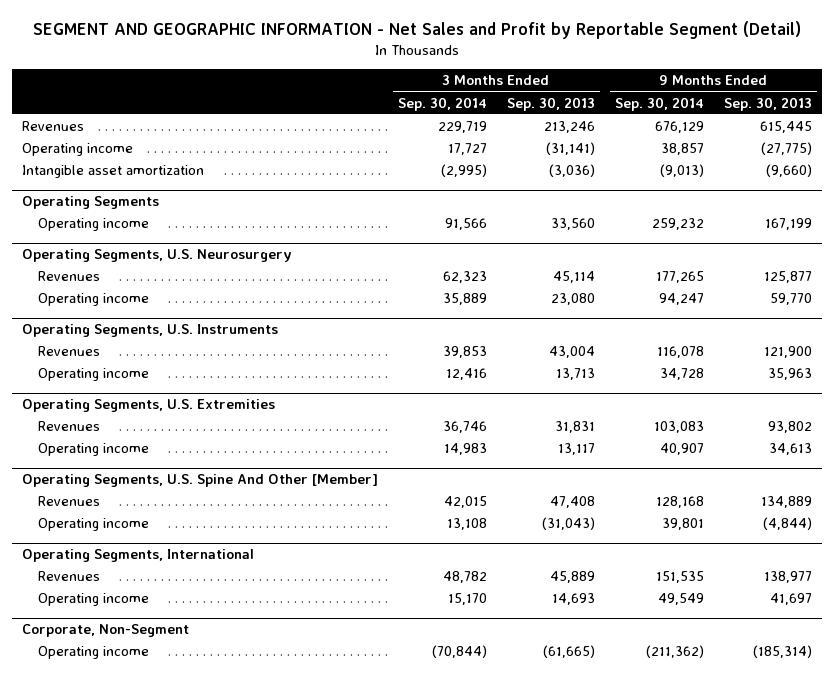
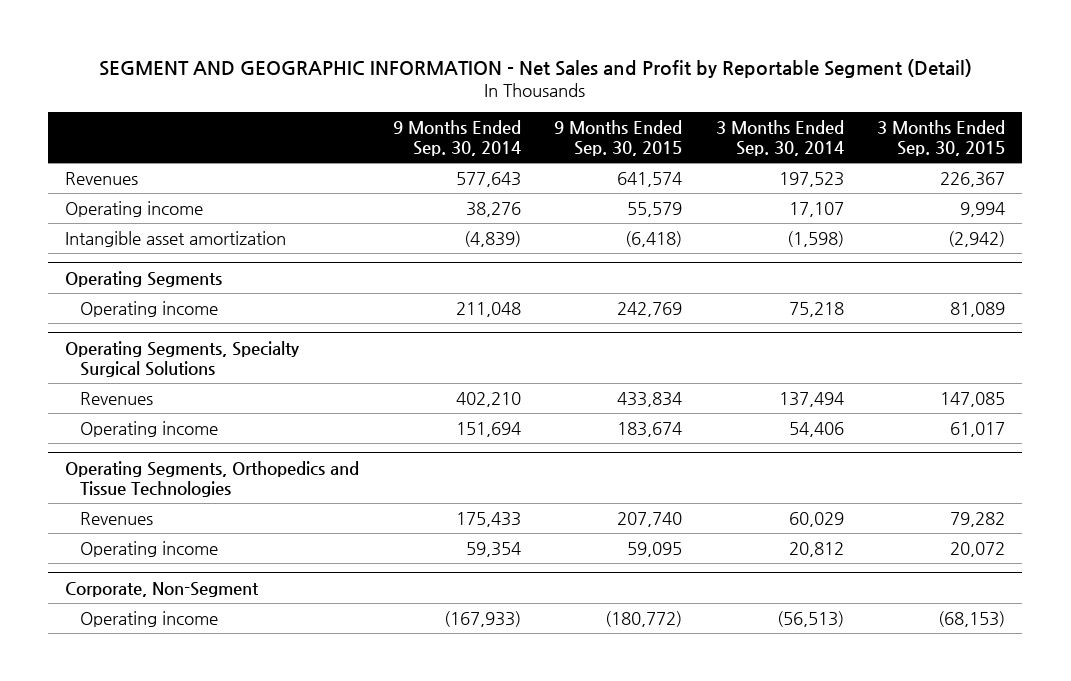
[506,96,595,111] Sep. 30, 2013 -> none
[723,96,812,111] Sep. 30, 2013 -> none
none -> [554,120,683,156] 9 Months Ended Sep. 30, 2015
none -> [877,120,1006,156] 3 Months Ended Sep. 30, 2015
[438,121,488,134] 229,719 -> [778,171,844,187] 197,523
[654,121,704,134] 676,129 -> [455,171,521,187] 577,643
[448,143,488,156] 17,727 -> [788,201,844,217] 17,107
[660,143,704,156] 38,857 -> [465,201,521,217] 38,276
[441,164,488,178] (2,995) -> [786,230,844,247] (1,598)
[659,164,704,178] (9,013) -> [463,230,521,247] (4,839)
[22,249,293,263] Operating Segments, U.S. Neurosurgery -> none
[22,324,279,338] Operating Segments, U.S. Instruments -> none
[22,399,276,413] Operating Segments, U.S. Extremities -> none
[38,421,101,432] Revenues -> none
[38,443,150,457] Operating income -> none
[22,474,379,488] Operating Segments, U.S. Spine And Other [Member] -> none
[38,496,101,507] Revenues -> none
[38,518,150,532] Operating income -> none
[22,549,255,563] Operating Segments, International -> none
[38,571,101,582] Revenues -> none
[38,593,150,607] Operating income -> none
[445,218,488,231] 91,566 -> [788,301,844,317] 75,218
[651,218,704,231] 259,232 -> [455,301,521,317] 211,048
none -> [65,340,300,377] Operating Segments, Specialty Surgical Solutions
[443,271,488,284] 62,323 -> [778,391,844,407] 137,494
[655,271,704,284] 177,265 -> [455,391,521,407] 402,210
[443,293,488,306] 35,889 -> [788,421,844,437] 54,406
[658,293,704,306] 94,247 -> [455,421,521,437] 151,694
none -> [65,460,360,497] Operating Segments, Orthopedics and Tissue Technologies
[443,346,488,359] 39,853 -> [788,511,844,527] 60,029
[656,346,704,359] 116,078 -> [455,511,521,527] 175,433
[446,368,488,381] 12,416 -> [788,541,844,557] 20,812
[659,368,704,381] 34,728 -> [465,541,521,557] 59,354
[432,645,488,659] (70,844) -> [776,610,844,627] (56,513)
[645,645,704,659] (211,362) -> [443,610,521,627] (167,933)

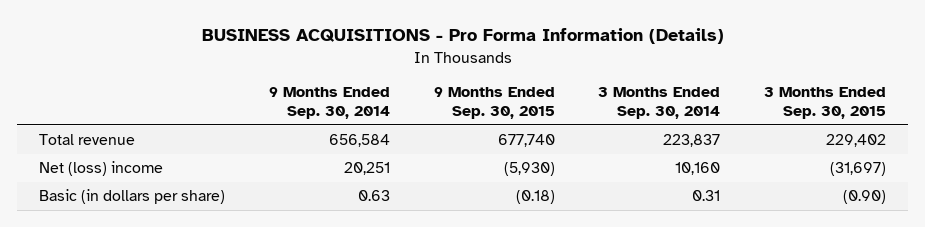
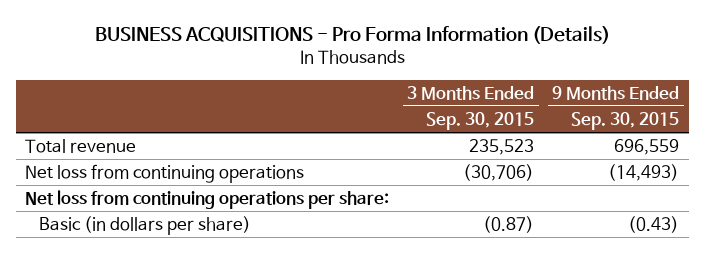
[268,87,390,120] 9 Months Ended Sep. 30, 2014 -> none
[598,87,721,120] 3 Months Ended Sep. 30, 2014 -> none
[497,134,555,148] 677,740 -> [614,138,680,155] 696,559
[826,134,887,148] 229,402 -> [469,138,535,155] 235,523
[38,161,163,177] Net (loss) income -> [24,163,304,183] Net loss from continuing operations
[503,162,555,177] (5,930) -> [608,163,680,181] (14,493)
[830,162,887,177] (31,697) -> [463,163,535,181] (30,706)
none -> [24,189,389,209] Net loss from continuing operations per share:
[515,190,555,205] (0.18) -> [628,215,680,233] (0.43)
[843,190,887,205] (0.90) -> [483,215,535,233] (0.87)

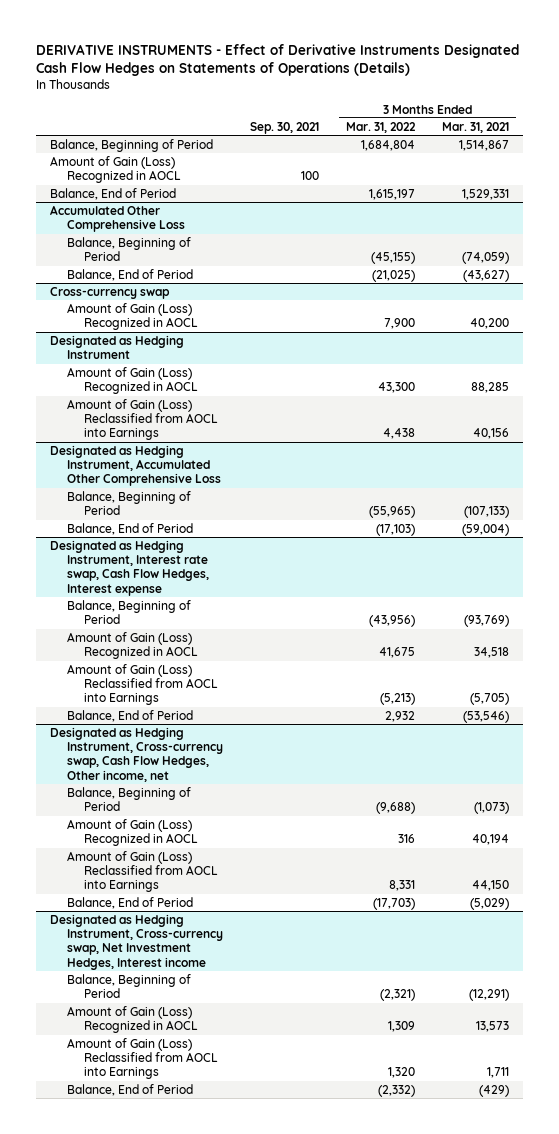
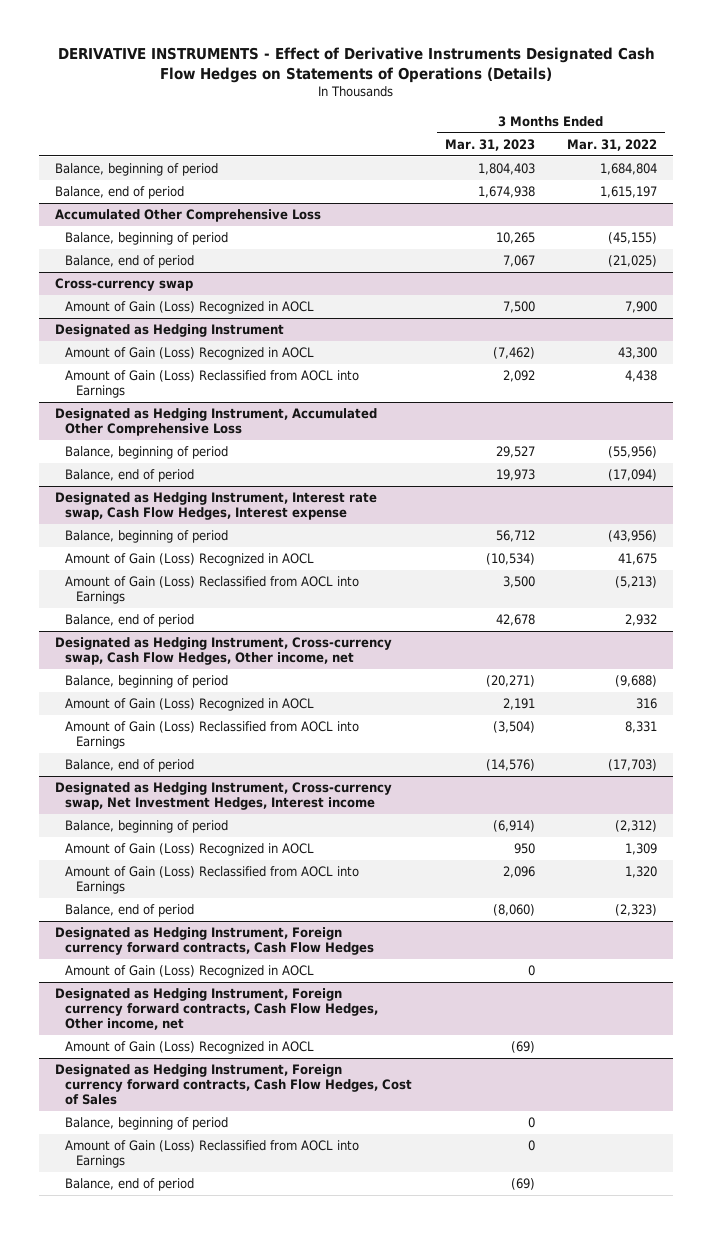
[249,121,319,134] Sep. 30, 2021 -> none
[442,121,510,133] Mar. 31, 2021 -> none
none -> [444,139,535,152] Mar. 31, 2023
[49,155,181,184] Amount of Gain (Loss) Recognized in AOCL -> none
[49,138,213,152] Balance, Beginning of Period -> [54,163,218,177] Balance, beginning of period
[49,187,176,200] Balance, End of Period -> [54,186,184,200] Balance, end of period
[66,236,191,262] Balance, Beginning of Period -> [65,232,229,246] Balance, beginning of period
[66,268,193,281] Balance, End of Period -> [65,255,195,269] Balance, end of period
[66,490,191,516] Balance, Beginning of Period -> [65,446,229,460] Balance, beginning of period
[368,506,415,519] (55,965) -> [607,446,657,459] (55,956)
[66,522,193,535] Balance, End of Period -> [65,469,195,483] Balance, end of period
[375,523,415,536] (17,103) -> [607,469,657,482] (17,094)
[66,599,191,625] Balance, Beginning of Period -> [65,530,229,544] Balance, beginning of period
[66,709,193,722] Balance, End of Period -> [65,614,195,628] Balance, end of period
[66,786,191,812] Balance, Beginning of Period -> [65,675,229,689] Balance, beginning of period
[66,896,193,909] Balance, End of Period -> [65,759,195,773] Balance, end of period
[66,973,191,999] Balance, Beginning of Period -> [65,820,229,834] Balance, beginning of period
[379,989,415,1002] (2,321) -> [614,820,657,833] (2,312)
[66,1083,193,1096] Balance, End of Period -> [65,904,195,918] Balance, end of period
[377,1084,415,1097] (2,332) -> [614,904,657,917] (2,323)
none -> [54,927,375,956] Designated as Hedging Instrument, Foreign currency forward contracts, Cash Flow Hedges
none -> [65,965,315,979] Amount of Gain (Loss) Recognized in AOCL
none -> [54,988,379,1031] Designated as Hedging Instrument, Foreign currency forward contracts, Cash Flow Hedges, Other income, net
none -> [65,1041,315,1055] Amount of Gain (Loss) Recognized in AOCL
none -> [54,1064,413,1106] Designated as Hedging Instrument, Foreign currency forward contracts, Cash Flow Hedges, Cost of Sales
none -> [65,1117,229,1131] Balance, beginning of period
none -> [65,1140,360,1169] Amount of Gain (Loss) Reclassified from AOCL into Earnings
none -> [65,1178,195,1192] Balance, end of period

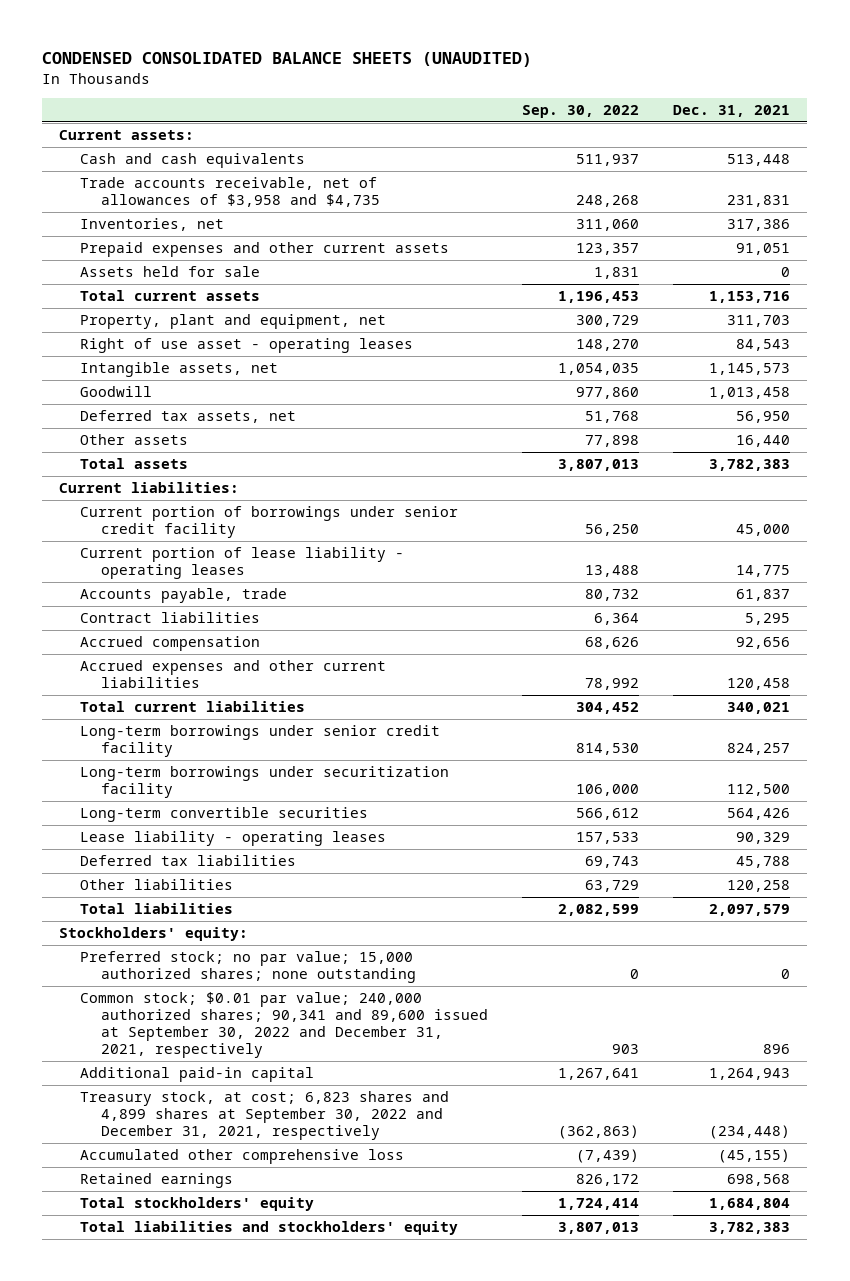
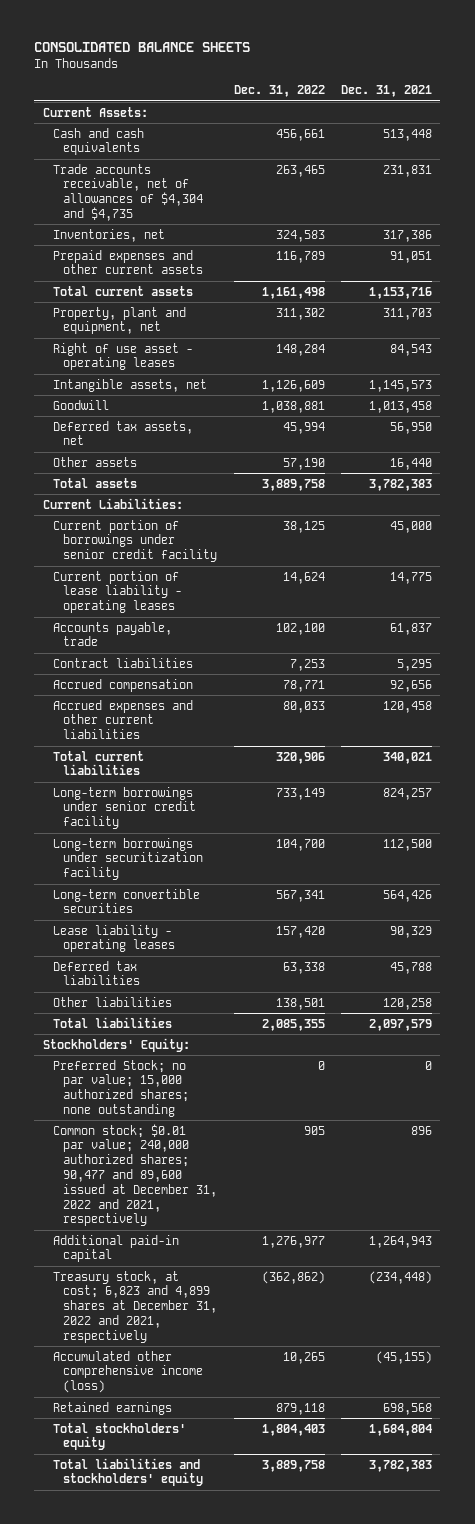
[42,52,533,68] CONDENSED CONSOLIDATED BALANCE SHEETS (UNAUDITED) -> [34,42,251,53] CONSOLIDATED BALANCE SHEETS
[521,104,639,118] Sep. 30, 2022 -> none
none -> [233,85,325,98] Dec. 31, 2022
[59,130,195,141] Current assets: -> [42,106,148,117] Current Assets:
[79,177,380,208] Trade accounts receivable, net of allowances of $3,958 and $4,735 -> [53,163,204,221] Trade accounts receivable, net of allowances of $4,304 and $4,735
[79,266,260,278] Assets held for sale -> none
[59,482,240,494] Current liabilities: -> [42,497,183,509] Current Liabilities:
[59,927,249,942] Stockholders' equity: -> [42,1037,190,1052] Stockholders' Equity:
[79,951,416,984] Preferred stock; no par value; 15,000 authorized shares; none outstanding -> [53,1059,190,1117] Preferred Stock; no par value; 15,000 authorized shares; none outstanding
[79,992,488,1059] Common stock; $0.01 par value; 240,000 authorized shares; 90,341 and 89,600 issued at September 30, 2022 and December 31, 2021, respectively -> [53,1123,218,1227] Common stock; $0.01 par value; 240,000 authorized shares; 90,477 and 89,600 issued at December 31, 2022 and 2021, respectively
[79,1091,449,1141] Treasury stock, at cost; 6,823 shares and 4,899 shares at September 30, 2022 and December 31, 2021, respectively -> [53,1270,218,1343] Treasury stock, at cost; 6,823 and 4,899 shares at December 31, 2022 and 2021, respectively
[79,1149,404,1165] Accumulated other comprehensive loss -> [53,1350,204,1394] Accumulated other comprehensive income (loss)

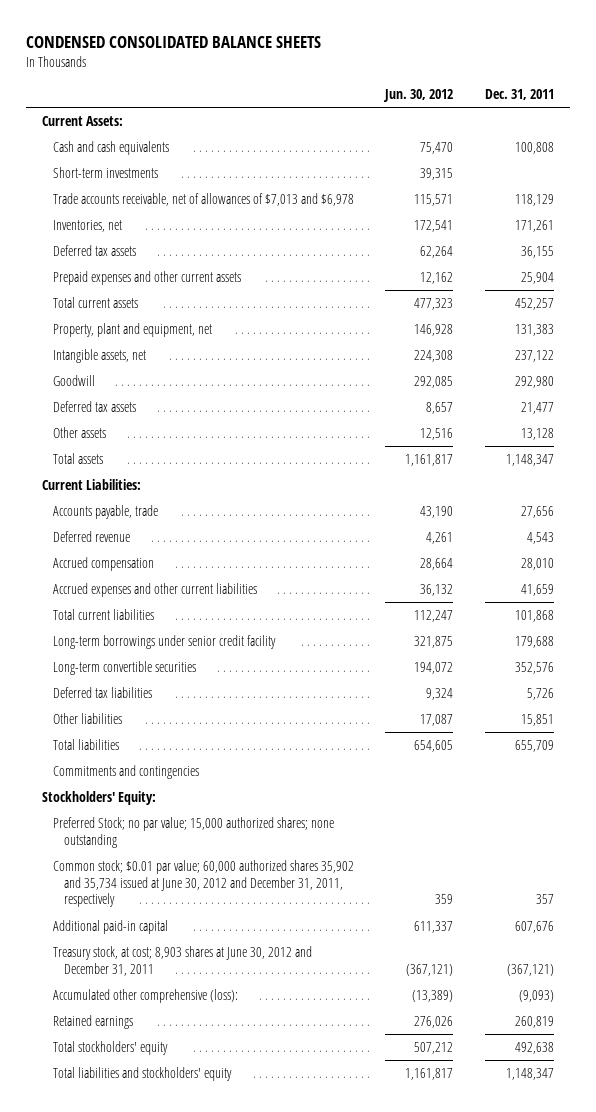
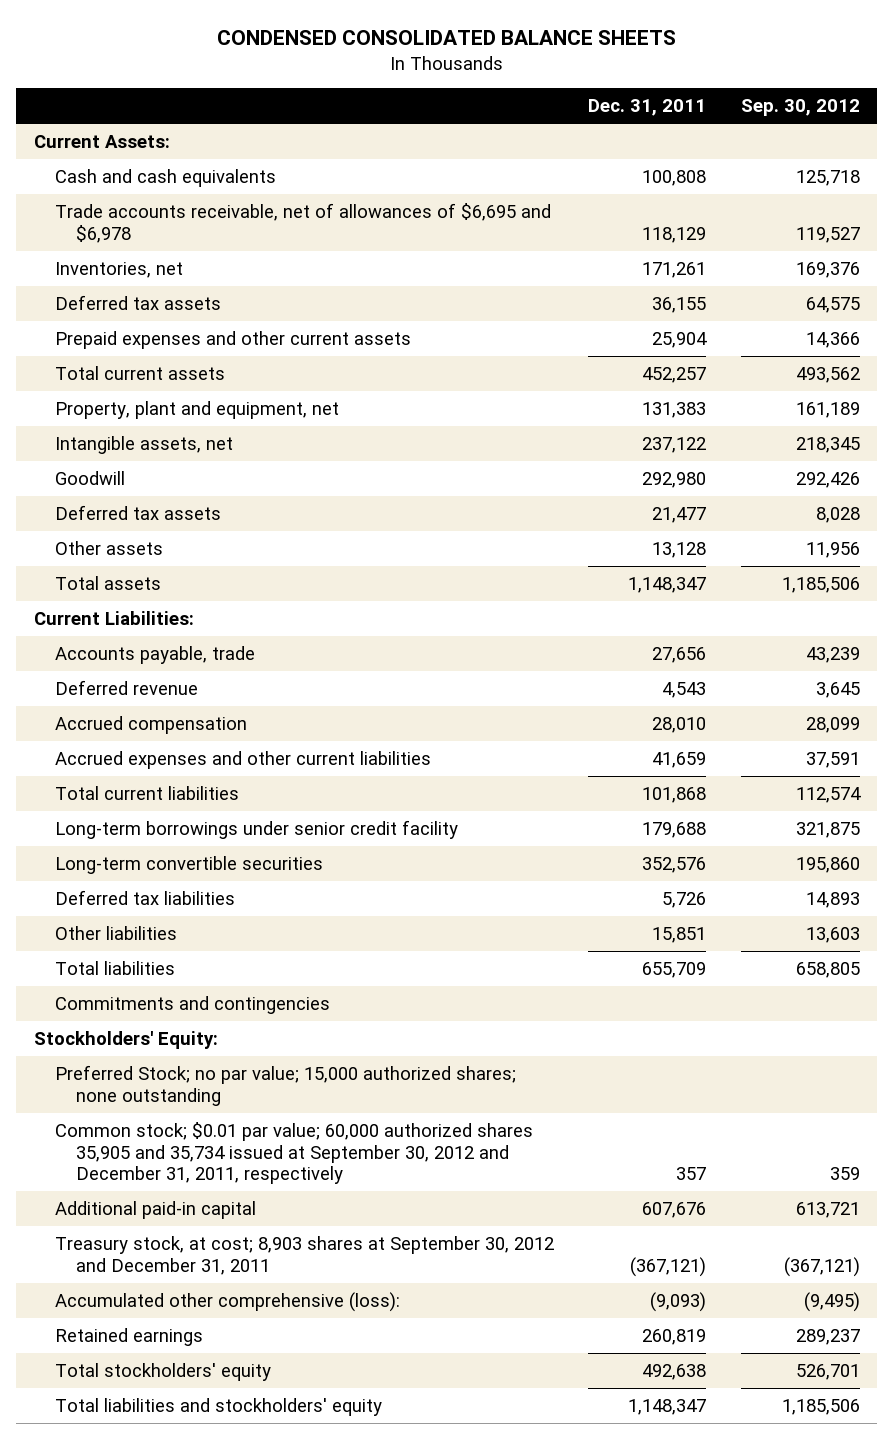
[383,89,454,103] Jun. 30, 2012 -> none
none -> [740,99,860,117] Sep. 30, 2012
[52,167,158,179] Short-term investments -> none
[52,193,354,207] Trade accounts receivable, net of allowances of $7,013 and $6,978 -> [54,203,551,243] Trade accounts receivable, net of allowances of $6,695 and $6,978
[52,860,354,908] Common stock; $0.01 par value; 60,000 authorized shares 35,902 and 35,734 issued at June 30, 2012 and December 31, 2011, respectively -> [54,1122,533,1184] Common stock; $0.01 par value; 60,000 authorized shares 35,905 and 35,734 issued at September 30, 2012 and December 31, 2011, respectively
[52,946,312,976] Treasury stock, at cost; 8,903 shares at June 30, 2012 and December 31, 2011 -> [54,1236,554,1275] Treasury stock, at cost; 8,903 shares at September 30, 2012 and December 31, 2011

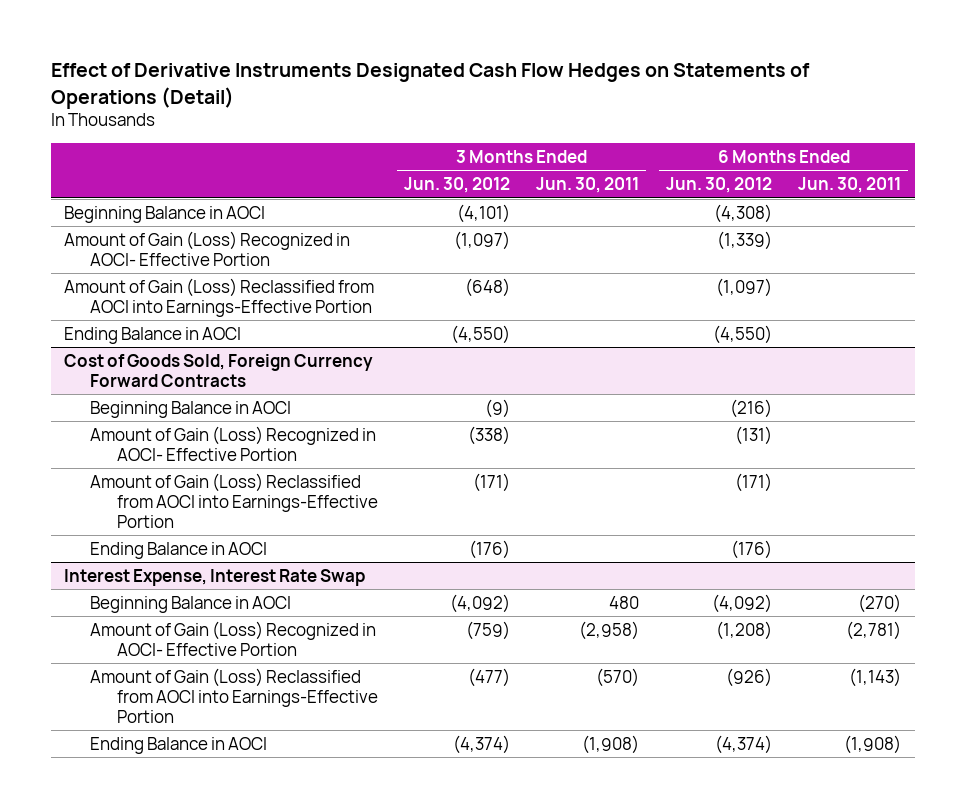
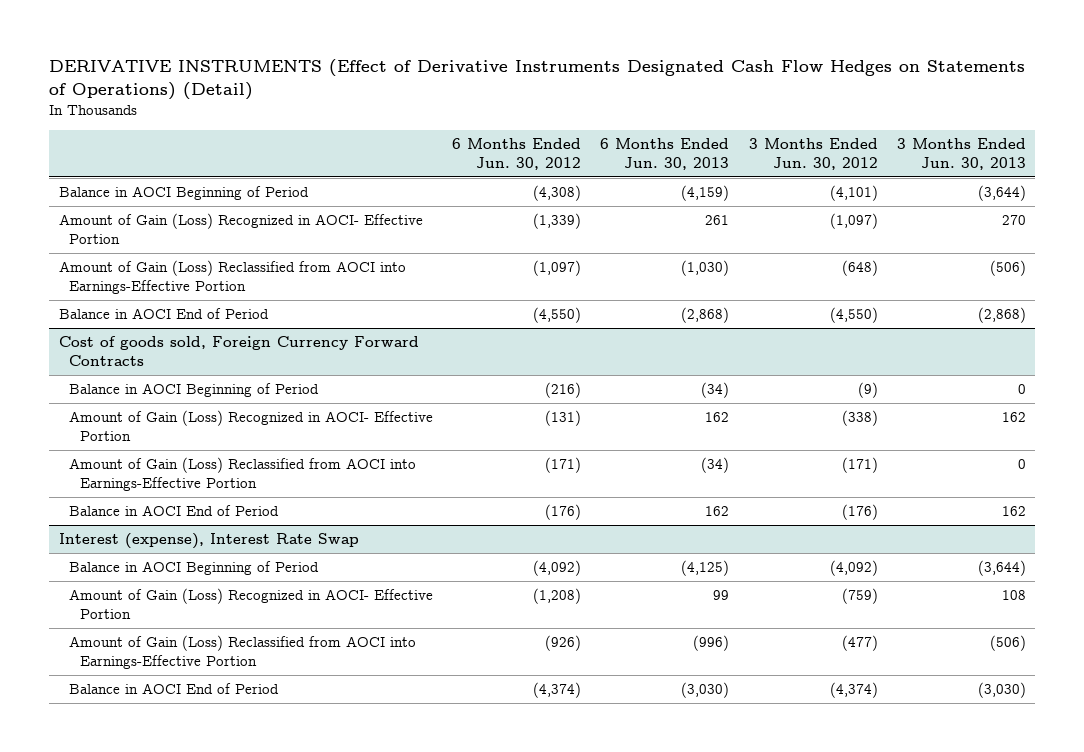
[50,63,810,109] Effect of Derivative Instruments Designated Cash Flow Hedges on Statements of Operations (Detail) -> [49,59,1026,101] DERIVATIVE INSTRUMENTS (Effect of Derivative Instruments Designated Cash Flow Hedges on Statements of Operations) (Detail)
[536,177,640,194] Jun. 30, 2011 -> none
[798,177,902,194] Jun. 30, 2011 -> none
none -> [600,138,730,170] 6 Months Ended Jun. 30, 2013
none -> [896,138,1026,170] 3 Months Ended Jun. 30, 2013
[63,205,265,223] Beginning Balance in AOCI -> [58,186,309,201] Balance in AOCI Beginning of Period
[63,326,241,344] Ending Balance in AOCI -> [58,308,269,320] Balance in AOCI End of Period
[63,353,373,387] Cost of Goods Sold, Foreign Currency Forward Contracts -> [58,336,419,367] Cost of goods sold, Foreign Currency Forward Contracts
[90,400,292,418] Beginning Balance in AOCI -> [69,383,320,398] Balance in AOCI Beginning of Period
[90,541,268,559] Ending Balance in AOCI -> [69,505,280,517] Balance in AOCI End of Period
[63,568,365,586] Interest Expense, Interest Rate Swap -> [58,533,359,550] Interest (expense), Interest Rate Swap
[90,595,292,613] Beginning Balance in AOCI -> [69,561,320,576] Balance in AOCI Beginning of Period
[90,736,268,754] Ending Balance in AOCI -> [69,683,280,695] Balance in AOCI End of Period

